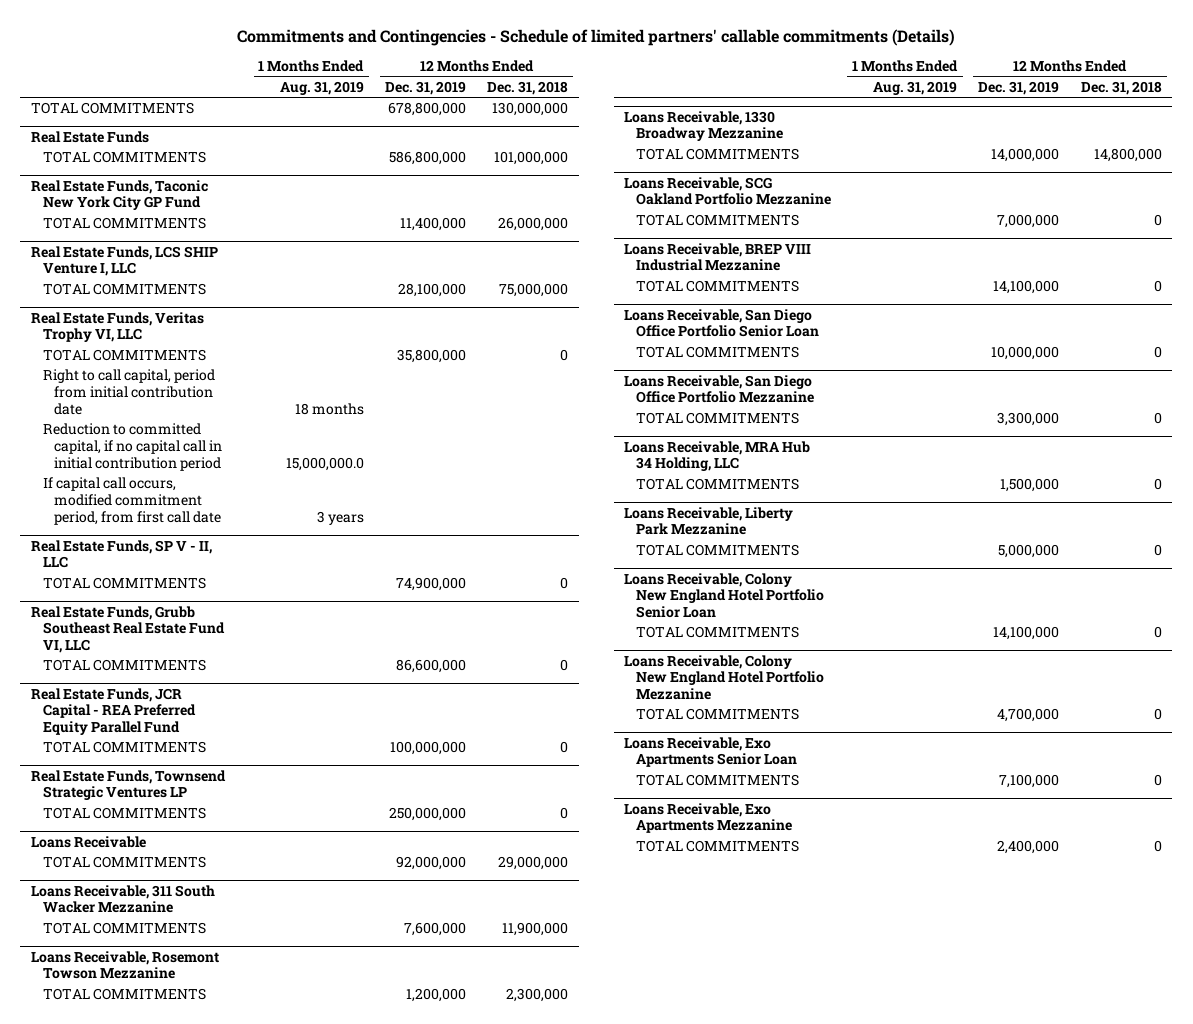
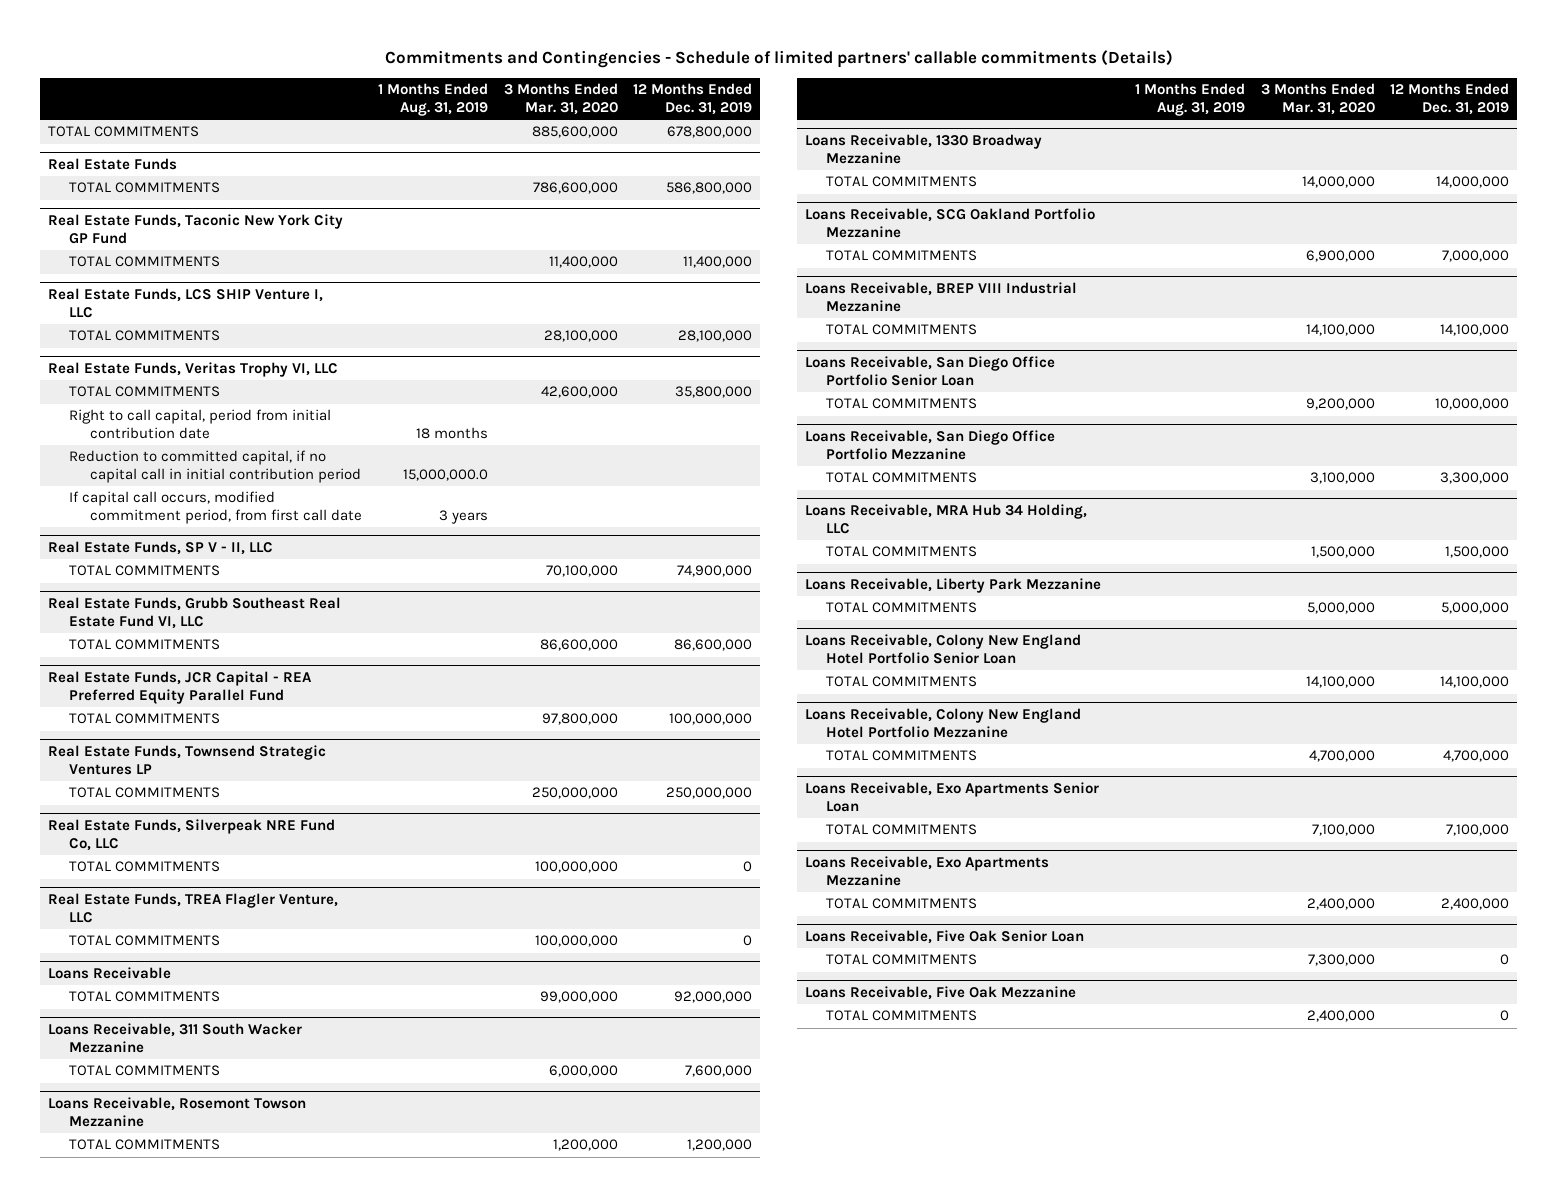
[487,80,569,95] Dec. 31, 2018 -> none
none -> [503,83,618,116] 3 Months Ended Mar. 31, 2020
none -> [47,819,335,852] Real Estate Funds, Silverpeak NRE Fund Co, LLC
none -> [69,861,221,873] TOTAL COMMITMENTS
none -> [47,893,338,924] Real Estate Funds, TREA Flagler Venture, LLC
none -> [69,935,221,947] TOTAL COMMITMENTS
none -> [804,930,1084,945] Loans Receivable, Five Oak Senior Loan
none -> [826,954,978,966] TOTAL COMMITMENTS
none -> [804,986,1076,1001] Loans Receivable, Five Oak Mezzanine
none -> [826,1010,978,1022] TOTAL COMMITMENTS

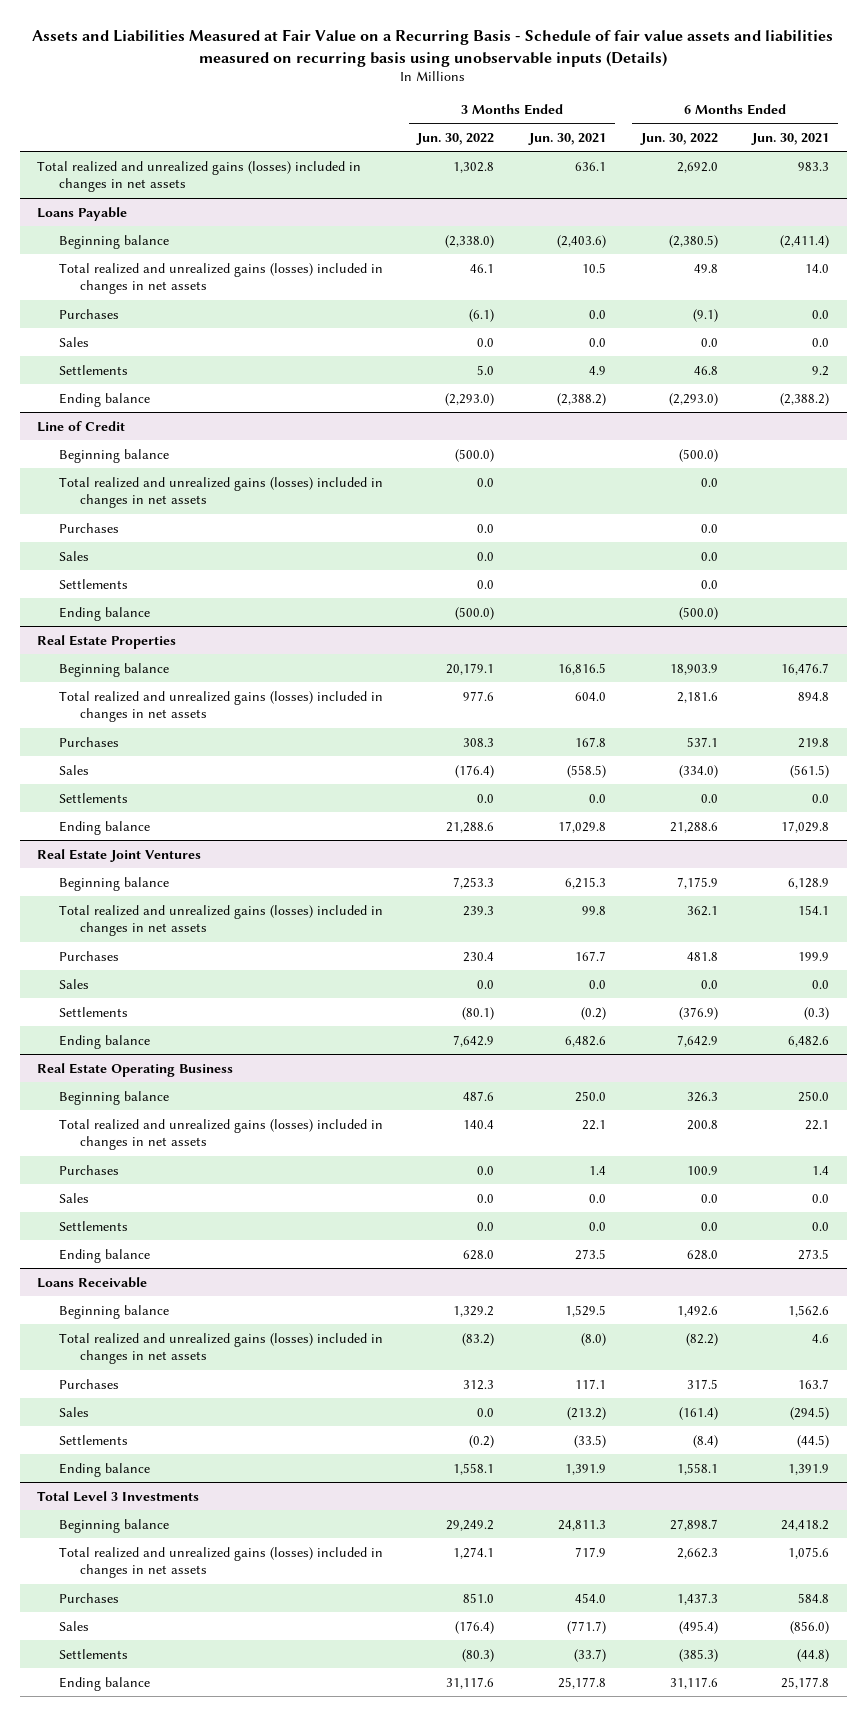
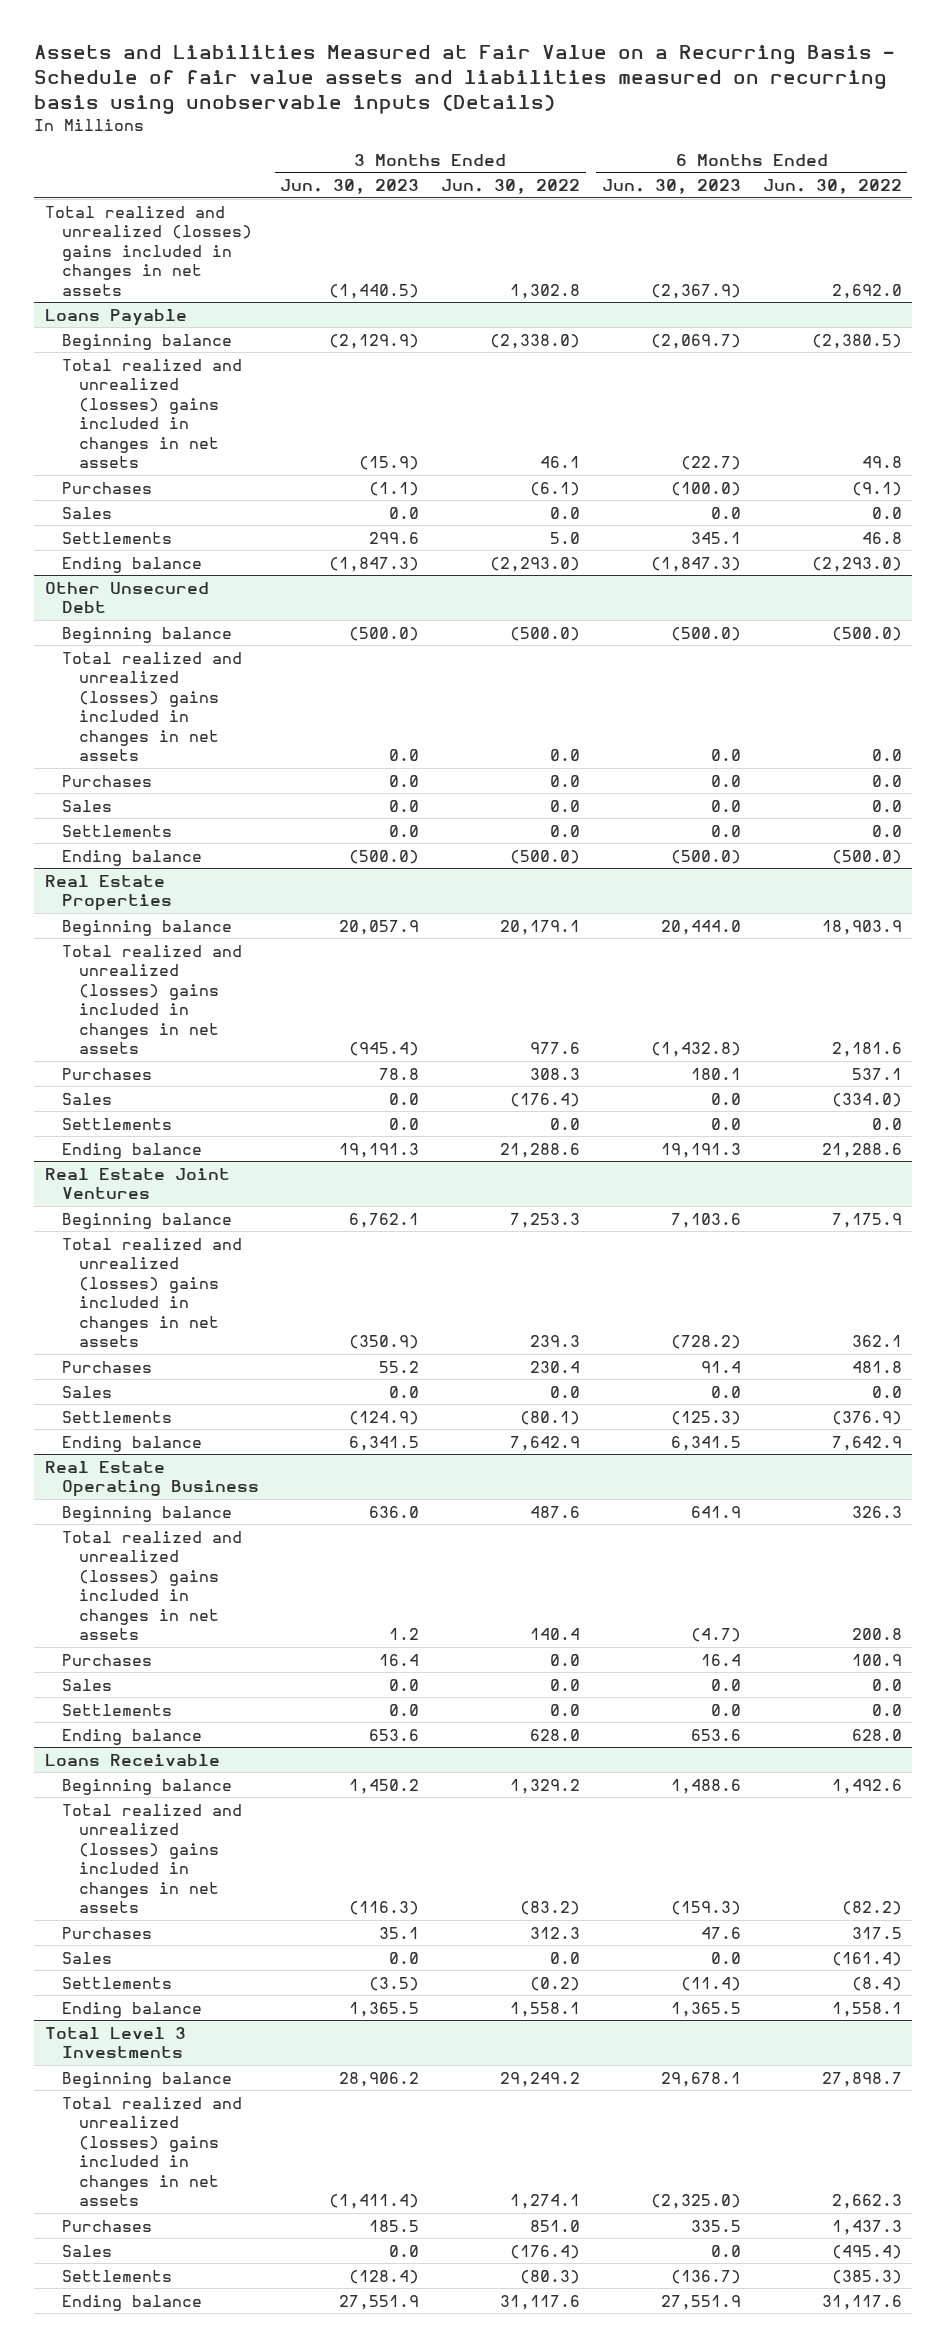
[528,132,607,145] Jun. 30, 2021 -> none
[751,132,830,145] Jun. 30, 2021 -> none
none -> [280,179,420,195] Jun. 30, 2023
none -> [601,179,741,195] Jun. 30, 2023
[37,160,362,193] Total realized and unrealized gains (losses) included in changes in net assets -> [44,205,252,296] Total realized and unrealized (losses) gains included in changes in net assets
[58,262,383,295] Total realized and unrealized gains (losses) included in changes in net assets -> [61,358,242,469] Total realized and unrealized (losses) gains included in changes in net assets
[37,420,126,432] Line of Credit -> none
none -> [44,581,209,614] Other Unsecured Debt
[58,476,383,509] Total realized and unrealized gains (losses) included in changes in net assets -> [61,651,242,762] Total realized and unrealized (losses) gains included in changes in net assets
[58,690,383,723] Total realized and unrealized gains (losses) included in changes in net assets -> [61,944,242,1055] Total realized and unrealized (losses) gains included in changes in net assets
[58,904,383,937] Total realized and unrealized gains (losses) included in changes in net assets -> [61,1237,242,1348] Total realized and unrealized (losses) gains included in changes in net assets
[58,1118,383,1151] Total realized and unrealized gains (losses) included in changes in net assets -> [61,1530,242,1641] Total realized and unrealized (losses) gains included in changes in net assets
[58,1332,383,1365] Total realized and unrealized gains (losses) included in changes in net assets -> [61,1803,242,1914] Total realized and unrealized (losses) gains included in changes in net assets
[58,1546,383,1579] Total realized and unrealized gains (losses) included in changes in net assets -> [61,2096,242,2207] Total realized and unrealized (losses) gains included in changes in net assets

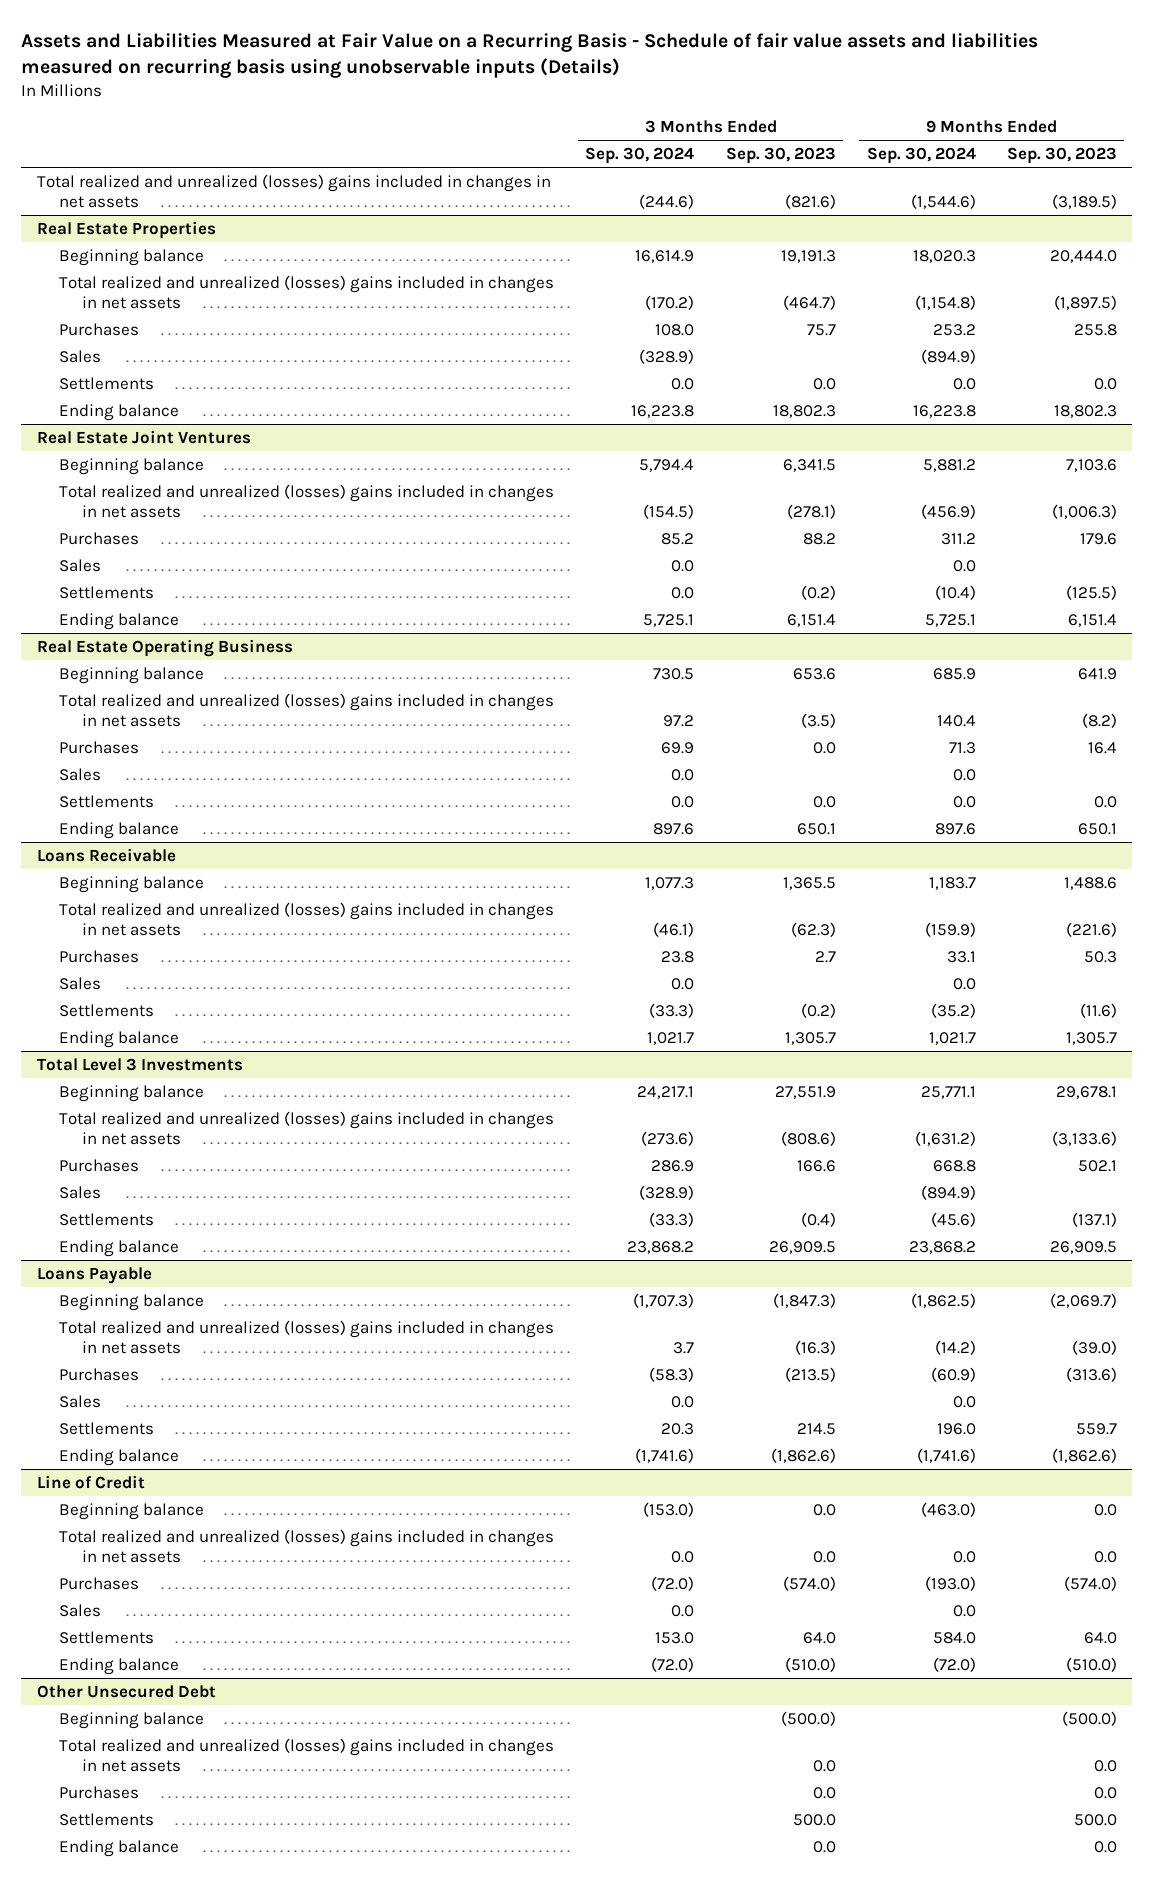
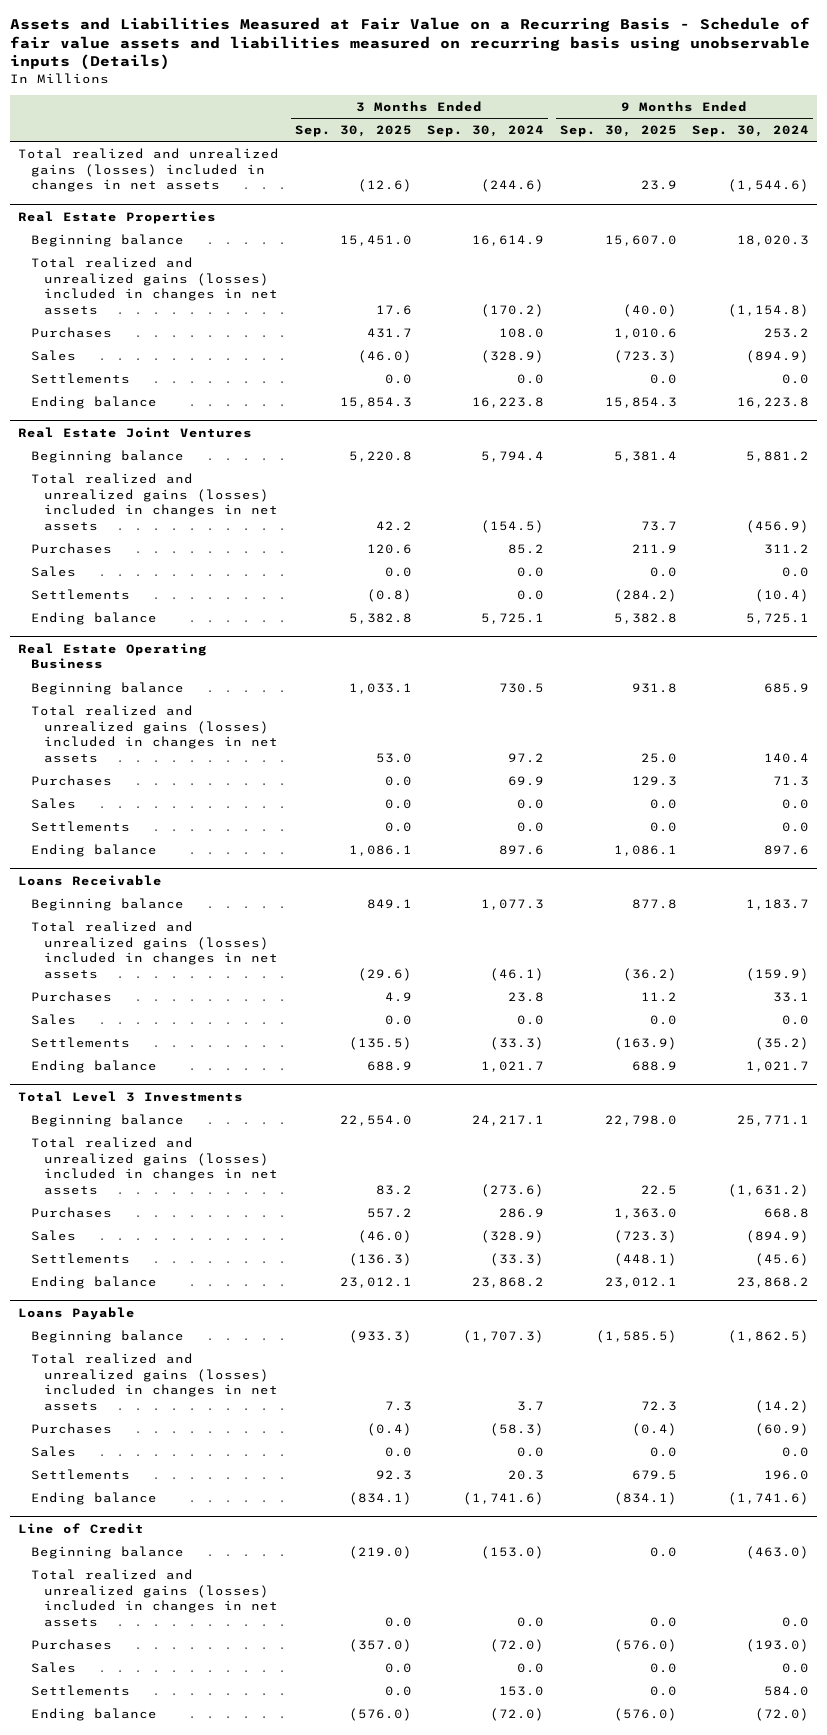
[725,146,836,164] Sep. 30, 2023 -> none
[1006,146,1117,164] Sep. 30, 2023 -> none
none -> [294,124,412,137] Sep. 30, 2025
none -> [559,124,677,137] Sep. 30, 2025
[36,173,551,208] Total realized and unrealized (losses) gains included in changes in net assets -> [18,147,280,193] Total realized and unrealized gains (losses) included in changes in net assets
[59,274,555,309] Total realized and unrealized (losses) gains included in changes in net assets -> [30,256,278,315] Total realized and unrealized gains (losses) included in changes in net assets
[59,483,555,518] Total realized and unrealized (losses) gains included in changes in net assets -> [30,472,278,531] Total realized and unrealized gains (losses) included in changes in net assets
[59,692,555,727] Total realized and unrealized (losses) gains included in changes in net assets -> [30,704,278,763] Total realized and unrealized gains (losses) included in changes in net assets
[59,901,555,936] Total realized and unrealized (losses) gains included in changes in net assets -> [30,920,278,979] Total realized and unrealized gains (losses) included in changes in net assets
[59,1110,555,1145] Total realized and unrealized (losses) gains included in changes in net assets -> [30,1136,278,1195] Total realized and unrealized gains (losses) included in changes in net assets
[59,1319,555,1354] Total realized and unrealized (losses) gains included in changes in net assets -> [30,1352,278,1411] Total realized and unrealized gains (losses) included in changes in net assets
[59,1528,555,1563] Total realized and unrealized (losses) gains included in changes in net assets -> [30,1568,278,1627] Total realized and unrealized gains (losses) included in changes in net assets
[36,1684,216,1698] Other Unsecured Debt -> none
[59,1711,205,1729] Beginning balance -> none
[59,1737,555,1772] Total realized and unrealized (losses) gains included in changes in net assets -> none
[59,1785,140,1799] Purchases -> none
[59,1812,155,1826] Settlements -> none
[59,1839,180,1857] Ending balance -> none

